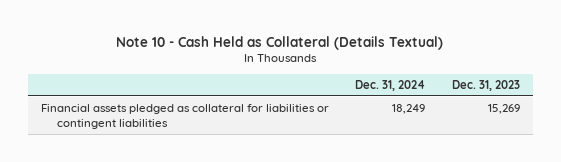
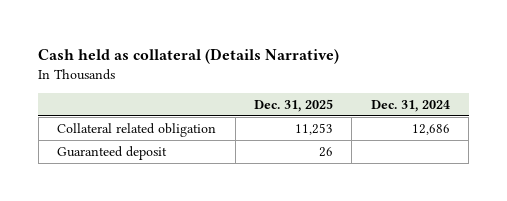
[116,35,444,50] Note 10 - Cash Held as Collateral (Details Textual) -> [38,48,340,65] Cash held as collateral (Details Narrative)
[451,79,520,91] Dec. 31, 2023 -> none
none -> [254,99,334,113] Dec. 31, 2025
[41,103,330,130] Financial assets pledged as collateral for liabilities or contingent liabilities -> none
none -> [57,122,217,137] Collateral related obligation
none -> [57,145,168,160] Guaranteed deposit

